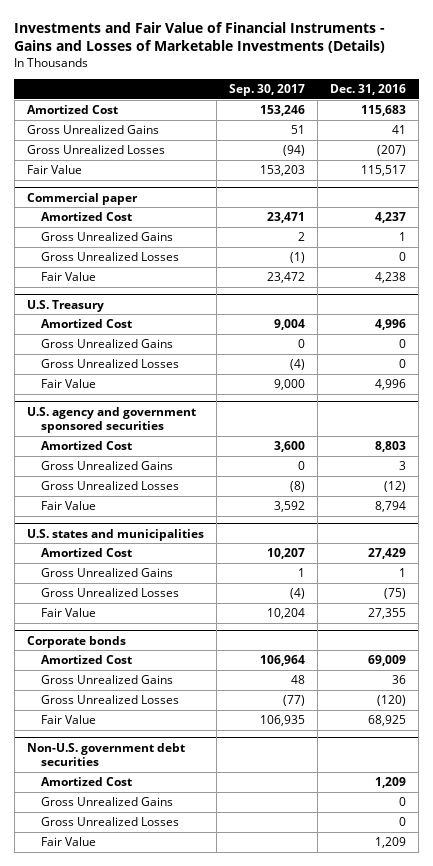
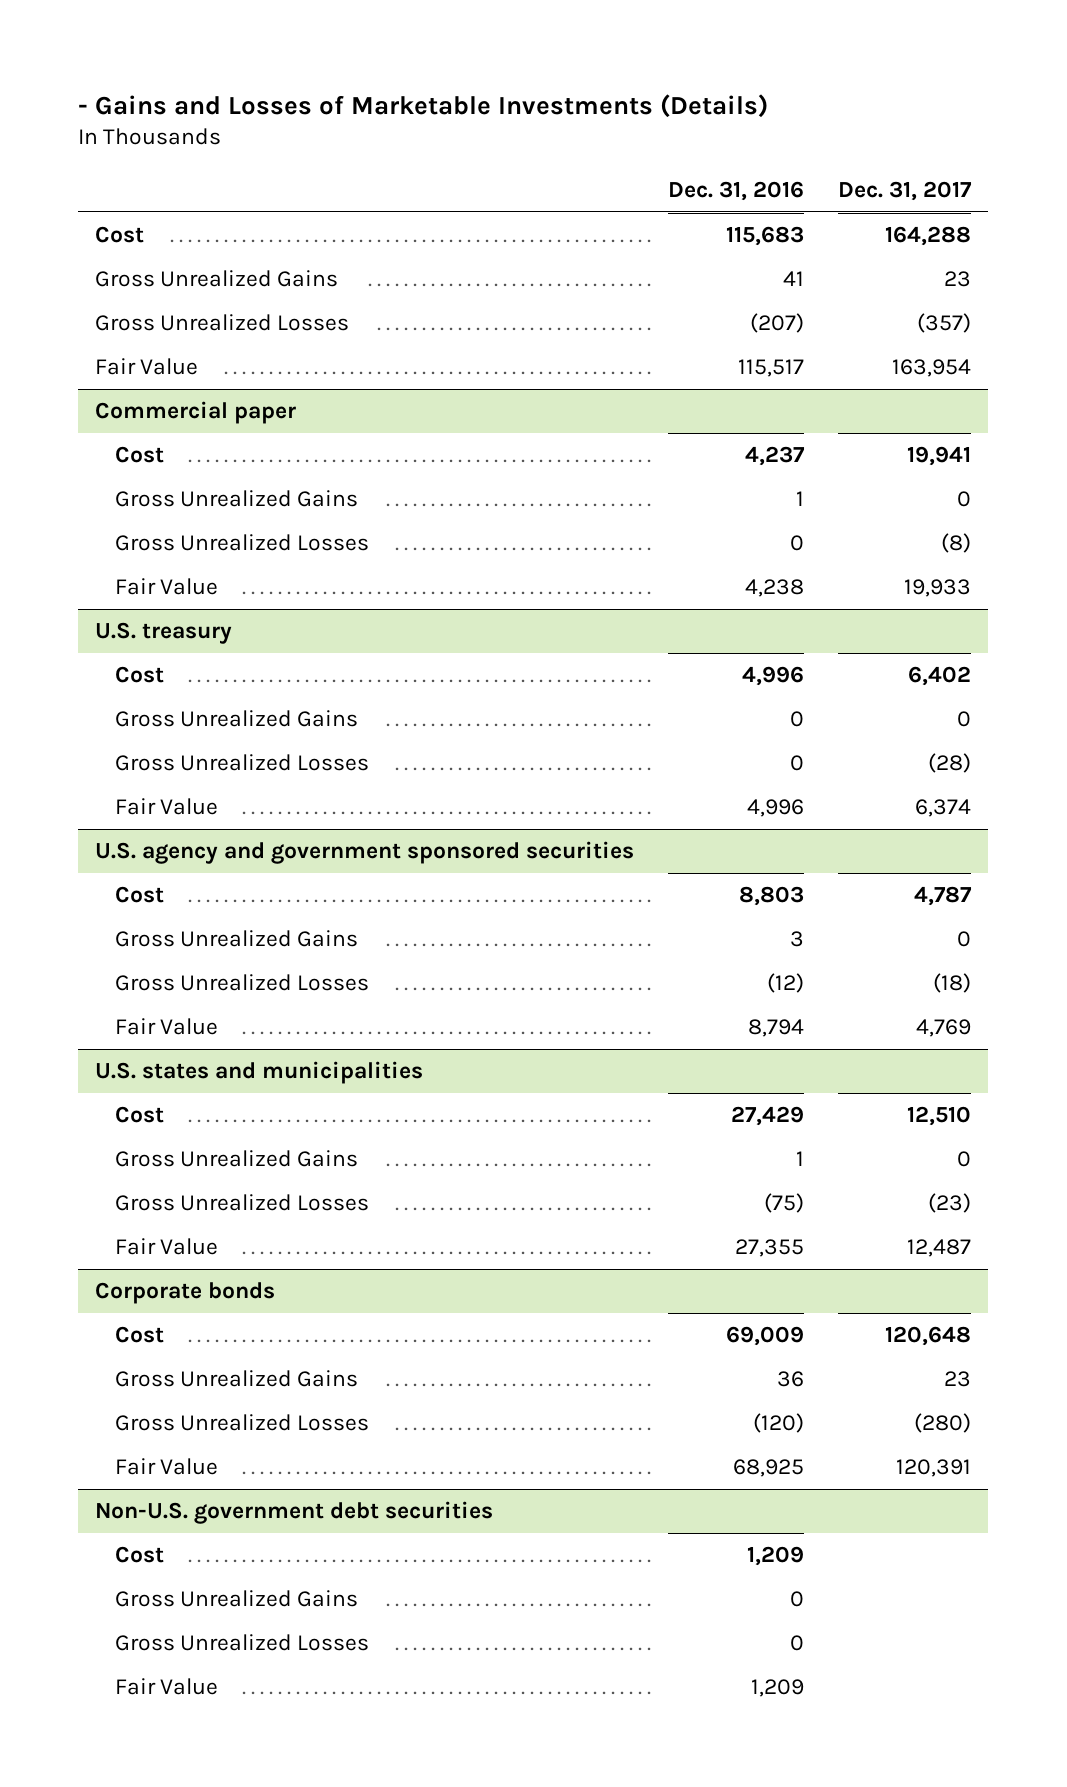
[14,21,386,54] Investments and Fair Value of Financial Instruments - Gains and Losses of Marketable Investments (Details) -> [78,93,769,118] - Gains and Losses of Marketable Investments (Details)
[229,84,306,97] Sep. 30, 2017 -> none
none -> [838,180,973,201] Dec. 31, 2017
[26,105,118,115] Amortized Cost -> [95,226,145,244] Cost
[41,212,133,222] Amortized Cost -> [114,446,164,464] Cost
[26,299,104,312] U.S. Treasury -> [95,622,233,645] U.S. treasury
[41,319,133,329] Amortized Cost -> [114,666,164,684] Cost
[41,441,133,451] Amortized Cost -> [114,886,164,904] Cost
[41,548,133,558] Amortized Cost -> [114,1106,164,1124] Cost
[41,655,133,665] Amortized Cost -> [114,1326,164,1344] Cost
[41,777,133,787] Amortized Cost -> [114,1546,164,1564] Cost

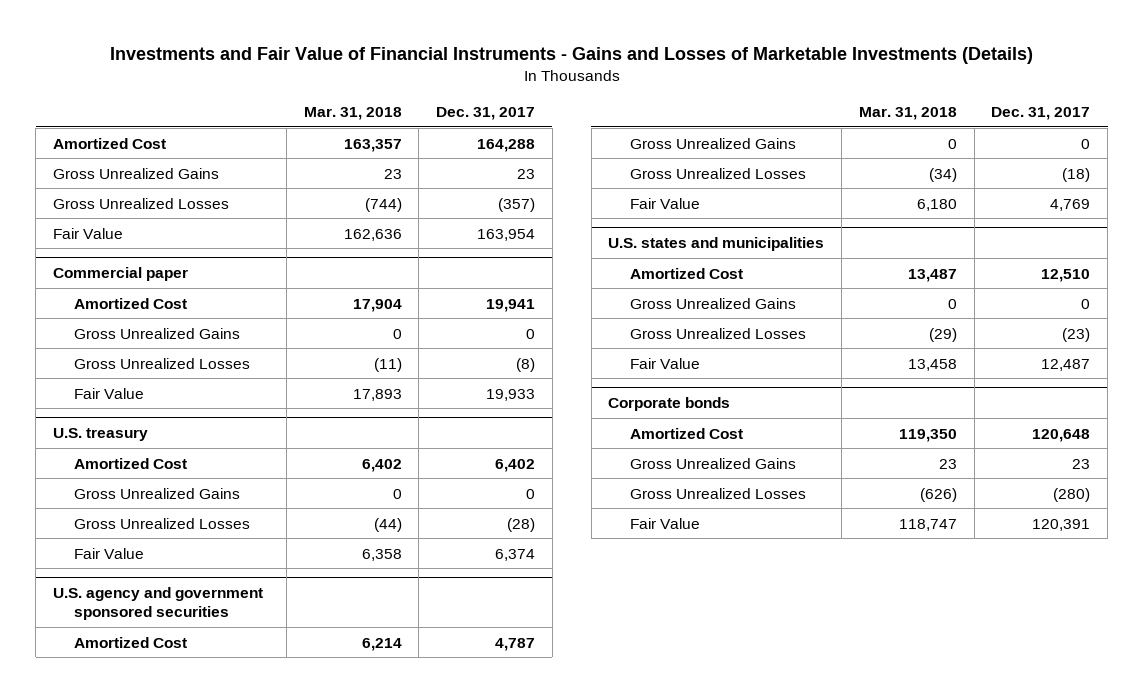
[78,93,769,118] - Gains and Losses of Marketable Investments (Details) -> [109,46,1033,64] Investments and Fair Value of Financial Instruments - Gains and Losses of Marketable Investments (Details)
[668,180,805,201] Dec. 31, 2016 -> none
none -> [303,106,402,120] Mar. 31, 2018
[95,226,145,244] Cost -> [53,137,167,149] Amortized Cost
[114,446,164,464] Cost -> [74,297,188,309] Amortized Cost
[114,666,164,684] Cost -> [74,457,188,469] Amortized Cost
[114,886,164,904] Cost -> [74,636,188,648] Amortized Cost
[114,1106,164,1124] Cost -> [629,267,743,279] Amortized Cost
[114,1326,164,1344] Cost -> [629,427,743,439] Amortized Cost
[95,1501,494,1525] Non-U.S. government debt securities -> none
[114,1546,164,1564] Cost -> none
[114,1590,358,1608] Gross Unrealized Gains -> none
[114,1634,369,1652] Gross Unrealized Losses -> none
[114,1678,218,1696] Fair Value -> none

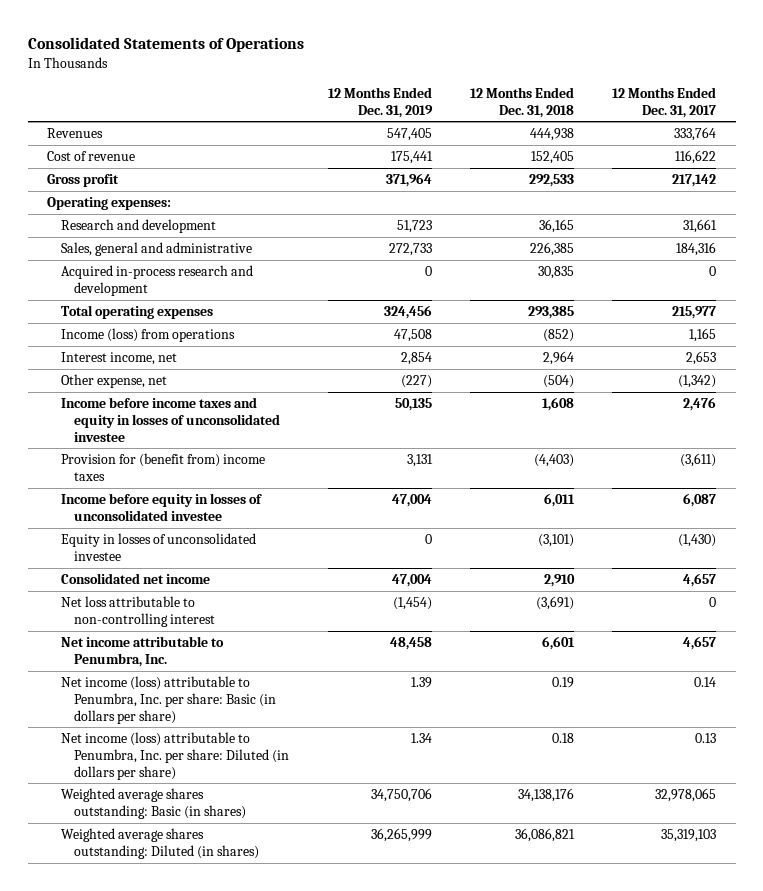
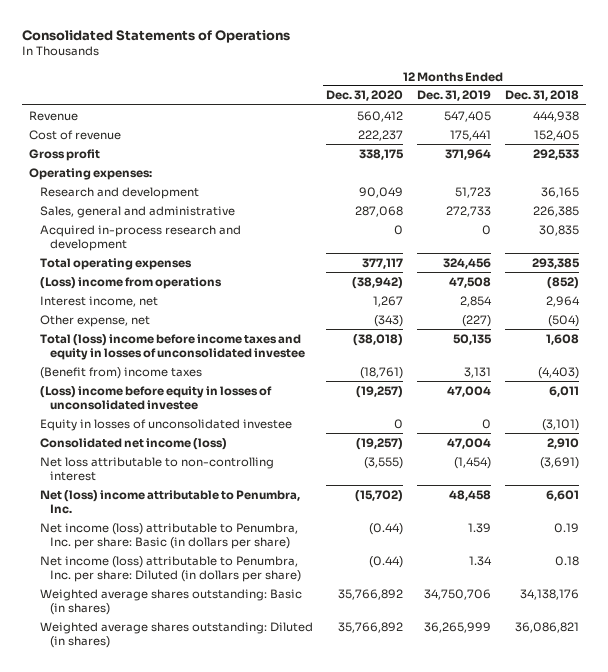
[612,86,717,118] 12 Months Ended Dec. 31, 2017 -> none
none -> [326,90,404,102] Dec. 31, 2020
[46,128,103,139] Revenues -> [28,110,78,121] Revenue
[60,328,235,343] Income (loss) from operations -> [39,276,222,289] (Loss) income from operations
[60,397,281,442] Income before income taxes and equity in losses of unconsolidated investee -> [39,333,306,360] Total (loss) income before income taxes and equity in losses of unconsolidated investee
[60,453,265,481] Provision for (benefit from) income taxes -> [39,366,202,379] (Benefit from) income taxes
[60,493,262,521] Income before equity in losses of unconsolidated investee -> [39,385,272,410] (Loss) income before equity in losses of unconsolidated investee
[60,573,210,585] Consolidated net income -> [39,437,227,450] Consolidated net income (loss)
[60,636,224,667] Net income attributable to Penumbra, Inc. -> [39,489,300,514] Net (loss) income attributable to Penumbra, Inc.

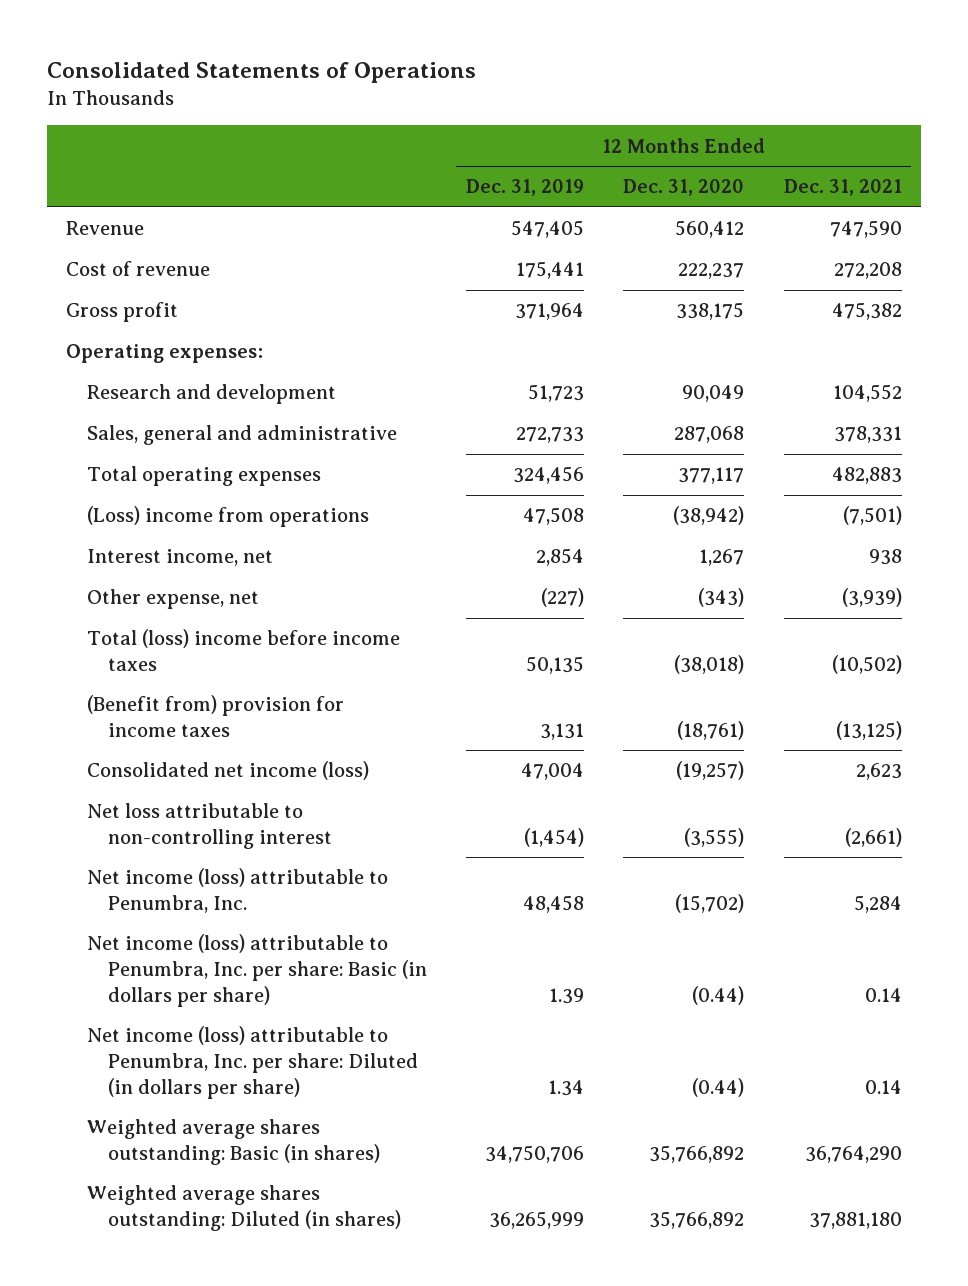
[505,90,580,102] Dec. 31, 2018 -> none
none -> [783,179,902,197] Dec. 31, 2021
[39,224,241,251] Acquired in-process research and development -> none
[39,385,272,410] (Loss) income before equity in losses of unconsolidated investee -> none
[39,418,292,431] Equity in losses of unconsolidated investee -> none
[39,333,306,360] Total (loss) income before income taxes and equity in losses of unconsolidated investee -> [87,629,401,672] Total (loss) income before income taxes
[39,366,202,379] (Benefit from) income taxes -> [87,695,345,738] (Benefit from) provision for income taxes
[39,489,300,514] Net (loss) income attributable to Penumbra, Inc. -> [87,868,389,914] Net income (loss) attributable to Penumbra, Inc.

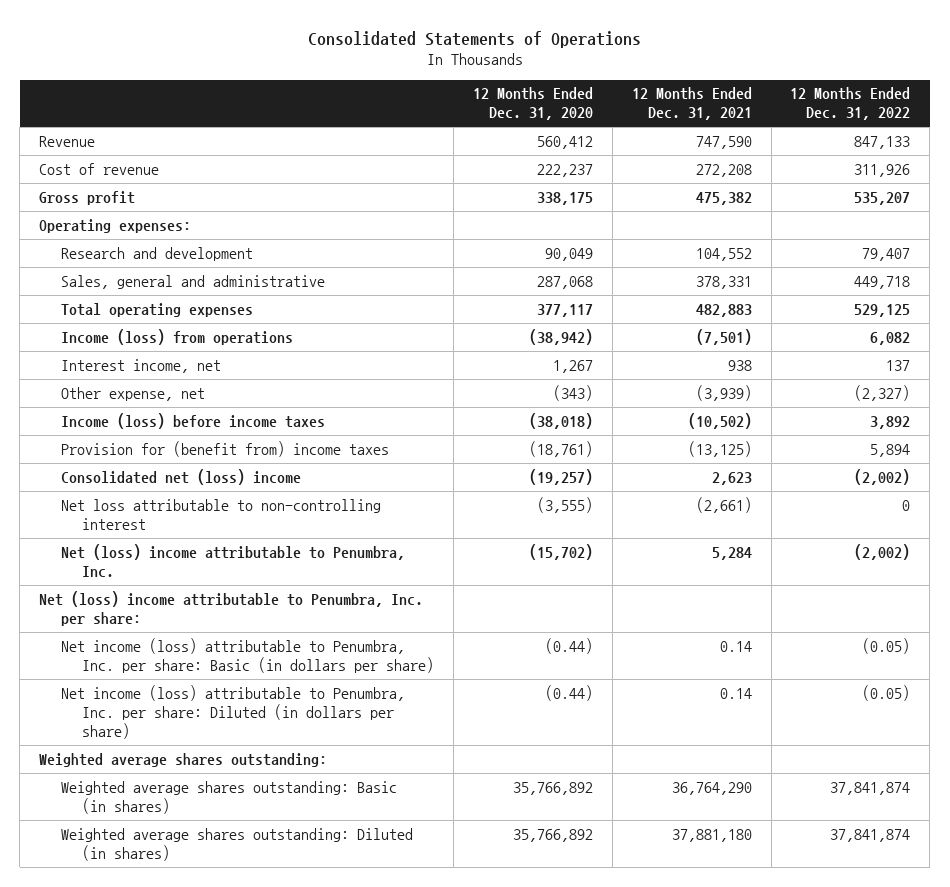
[466,179,585,197] Dec. 31, 2019 -> none
none -> [790,87,911,121] 12 Months Ended Dec. 31, 2022
[87,506,370,528] (Loss) income from operations -> [60,328,293,345] Income (loss) from operations
[87,629,401,672] Total (loss) income before income taxes -> [60,412,325,429] Income (loss) before income taxes
[87,695,345,738] (Benefit from) provision for income taxes -> [60,440,389,457] Provision for (benefit from) income taxes
[87,761,370,781] Consolidated net income (loss) -> [60,468,301,485] Consolidated net (loss) income
[87,868,389,914] Net income (loss) attributable to Penumbra, Inc. -> [60,543,405,578] Net (loss) income attributable to Penumbra, Inc.
none -> [39,590,424,626] Net (loss) income attributable to Penumbra, Inc. per share:
none -> [39,752,328,767] Weighted average shares outstanding:

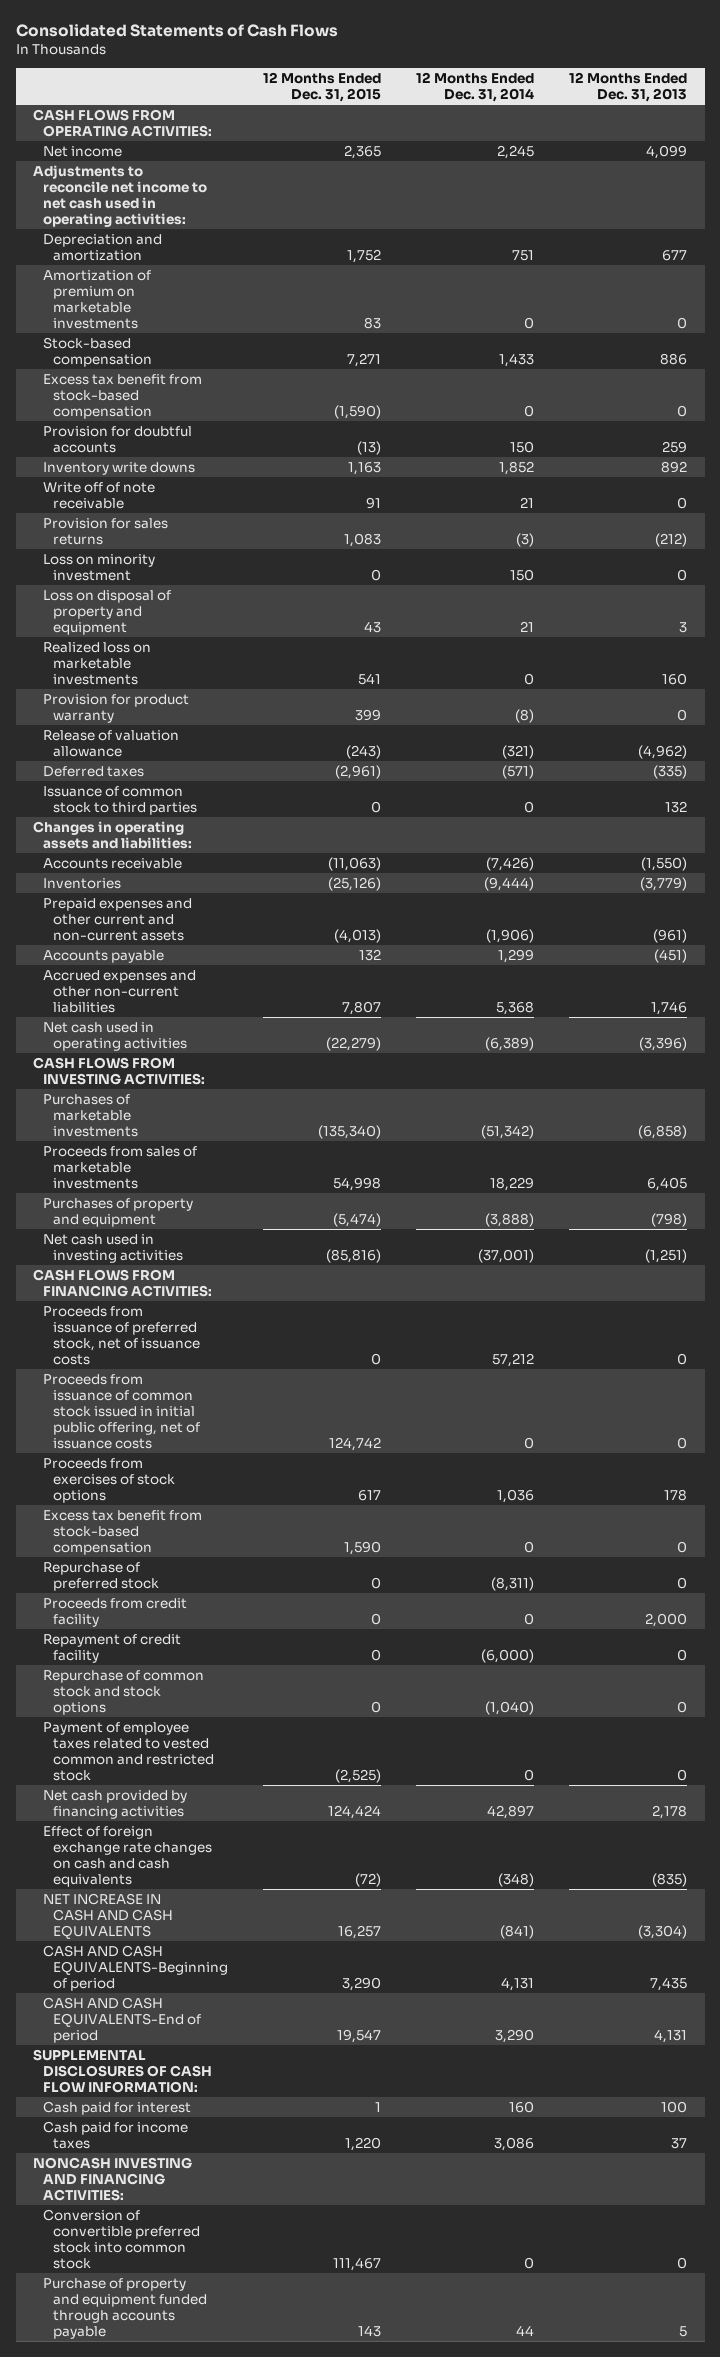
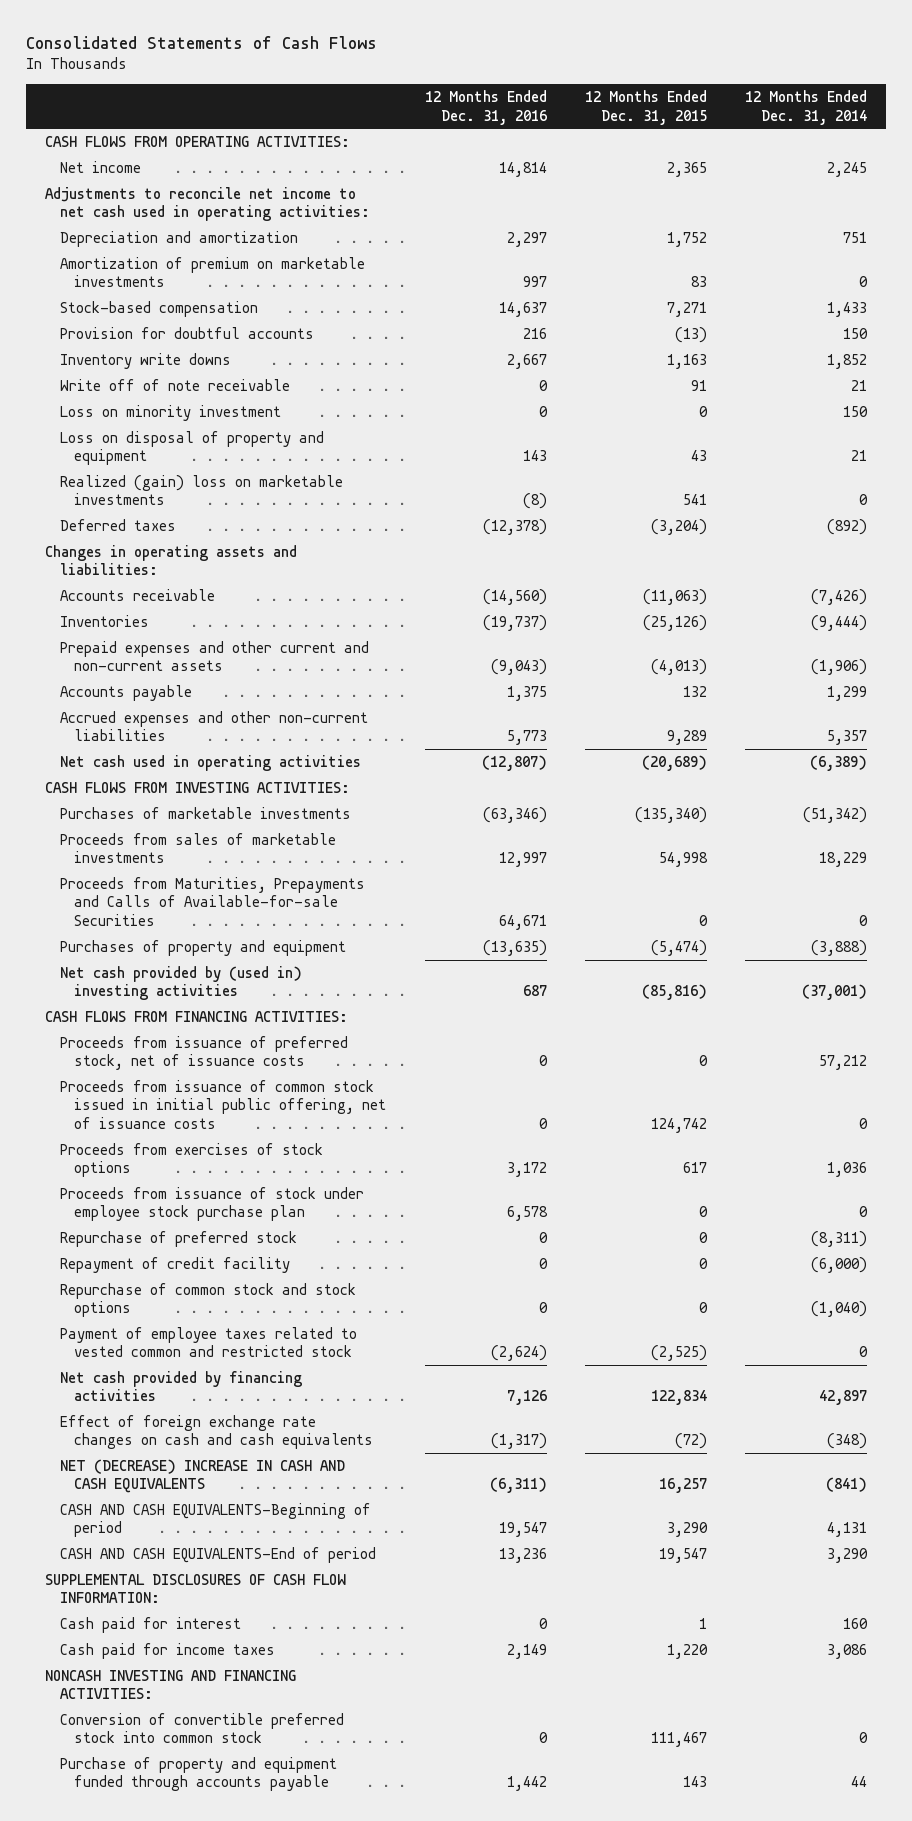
[568,71,687,102] 12 Months Ended Dec. 31, 2013 -> none
none -> [424,90,547,125] 12 Months Ended Dec. 31, 2016
[43,374,203,419] Excess tax benefit from stock-based compensation -> none
[43,518,169,545] Provision for sales returns -> none
[43,694,190,723] Provision for product warranty -> none
[43,730,180,757] Release of valuation allowance -> none
[43,786,197,815] Issuance of common stock to third parties -> none
[43,642,152,685] Realized loss on marketable investments -> [59,475,343,506] Realized (gain) loss on marketable investments
[334,765,381,780] (2,961) -> [650,519,707,536] (3,204)
[501,765,534,780] (571) -> [827,519,868,536] (892)
[341,1000,381,1015] 7,807 -> [666,730,707,746] 9,289
[495,1000,534,1015] 5,368 -> [827,730,868,746] 5,357
[325,1036,381,1051] (22,279) -> [641,755,707,772] (20,689)
none -> [59,877,365,926] Proceeds from Maturities, Prepayments and Calls of Available-for-sale Securities
[43,1234,183,1263] Net cash used in investing activities -> [59,966,302,1001] Net cash provided by (used in) investing activities
[43,1510,203,1555] Excess tax benefit from stock-based compensation -> none
none -> [59,1187,364,1222] Proceeds from issuance of stock under employee stock purchase plan
[43,1598,188,1627] Proceeds from credit facility -> none
[327,1804,381,1819] 124,424 -> [650,1390,707,1406] 122,834
[43,1893,173,1939] NET INCREASE IN CASH AND CASH EQUIVALENTS -> [59,1459,345,1494] NET (DECREASE) INCREASE IN CASH AND CASH EQUIVALENTS

